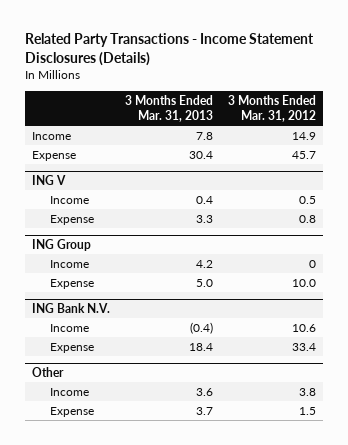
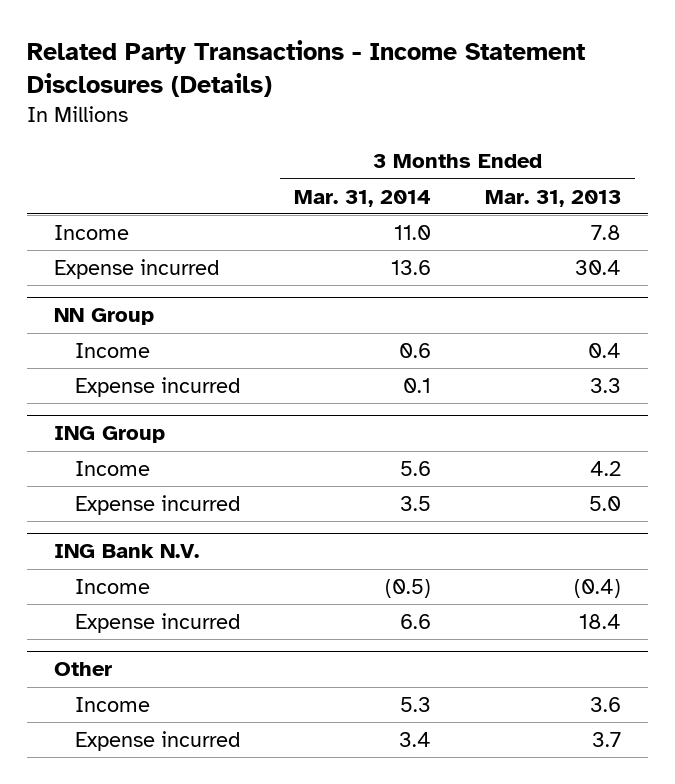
[228,95,317,123] 3 Months Ended Mar. 31, 2012 -> none
none -> [293,189,431,207] Mar. 31, 2014
[32,175,67,186] ING V -> none
[32,150,77,161] Expense -> [54,258,220,279] Expense incurred
none -> [54,308,155,326] NN Group
[49,214,94,225] Expense -> [74,376,240,397] Expense incurred
[49,278,94,289] Expense -> [74,494,240,515] Expense incurred
[49,342,94,353] Expense -> [74,612,240,633] Expense incurred
[49,406,94,417] Expense -> [74,730,240,751] Expense incurred

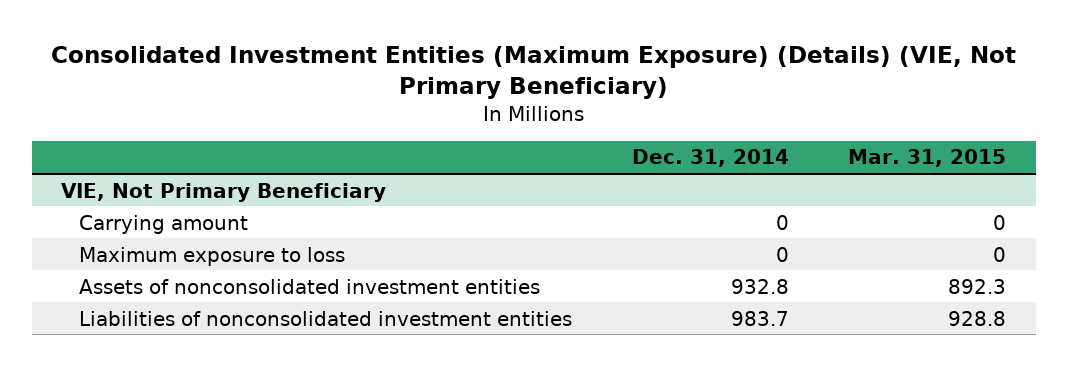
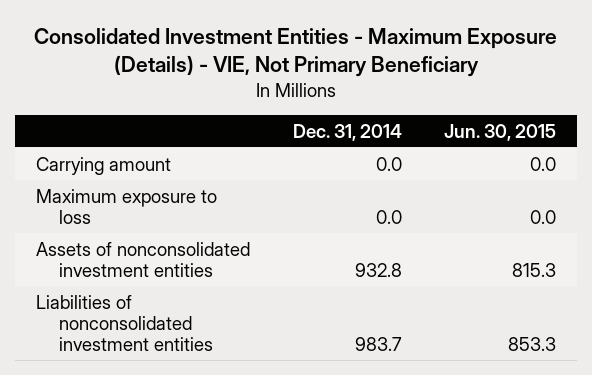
[50,45,1016,99] Consolidated Investment Entities (Maximum Exposure) (Details) (VIE, Not Primary Beneficiary) -> [34,27,558,78] Consolidated Investment Entities - Maximum Exposure (Details) - VIE, Not Primary Beneficiary
[848,149,1007,168] Mar. 31, 2015 -> none
none -> [443,123,556,141] Jun. 30, 2015
[61,182,387,202] VIE, Not Primary Beneficiary -> none
[775,214,789,230] 0 -> [375,156,402,171] 0.0
[775,246,789,262] 0 -> [375,209,402,224] 0.0

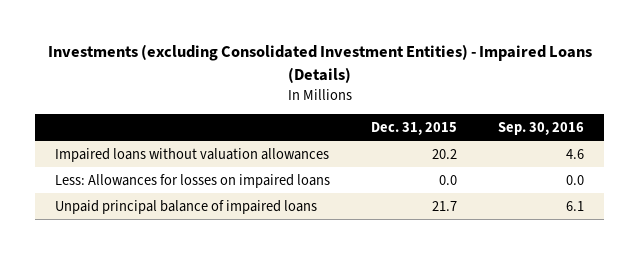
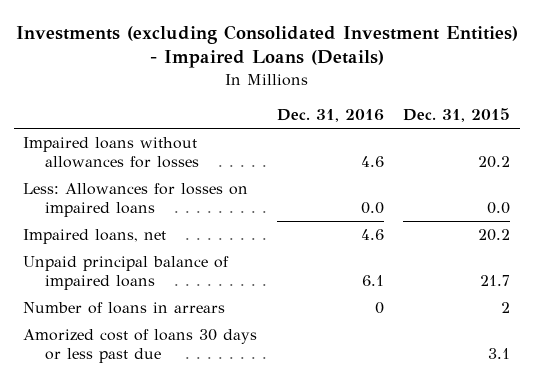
[497,122,584,136] Sep. 30, 2016 -> none
none -> [276,109,384,123] Dec. 31, 2016
[55,147,330,162] Impaired loans without valuation allowances -> [23,137,199,169] Impaired loans without allowances for losses
none -> [23,229,167,245] Impaired loans, net
none -> [23,302,226,315] Number of loans in arrears
none -> [23,329,258,364] Amorized cost of loans 30 days or less past due

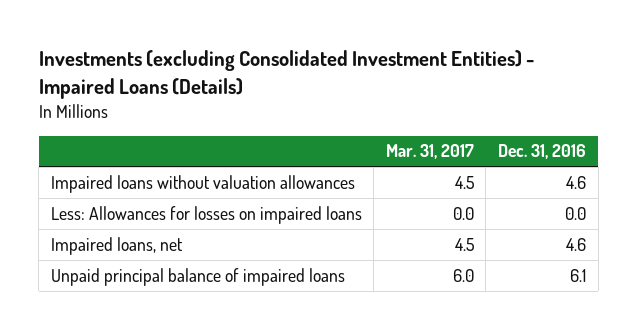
[403,108,511,123] Dec. 31, 2015 -> none
none -> [385,144,474,160] Mar. 31, 2017
[23,137,199,169] Impaired loans without allowances for losses -> [50,174,355,193] Impaired loans without valuation allowances
[23,302,226,315] Number of loans in arrears -> none
[23,329,258,364] Amorized cost of loans 30 days or less past due -> none

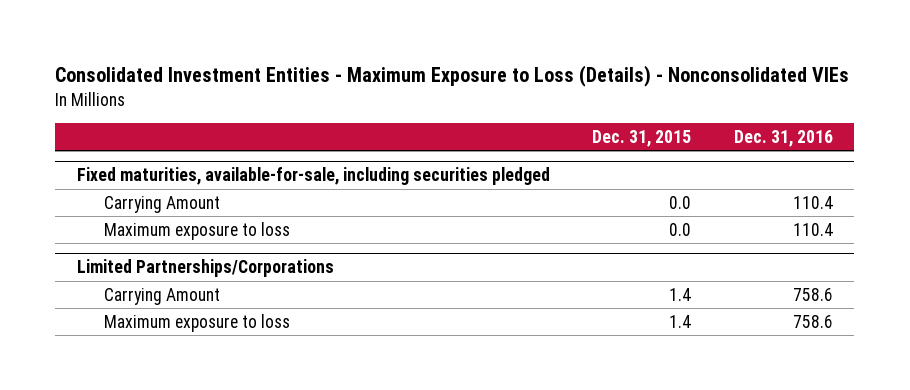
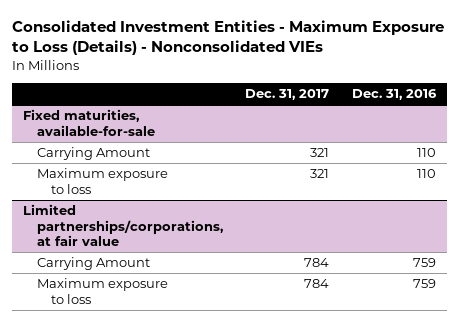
[592,130,692,148] Dec. 31, 2015 -> none
none -> [245,89,330,101] Dec. 31, 2017
[76,167,550,186] Fixed maturities, available-for-sale, including securities pledged -> [23,109,155,136] Fixed maturities, available-for-sale
[793,195,834,209] 110.4 -> [416,148,436,158] 110
[793,222,834,236] 110.4 -> [416,169,436,179] 110
[76,259,334,278] Limited Partnerships/Corporations -> [23,204,223,247] Limited partnerships/corporations, at fair value
[793,287,834,301] 758.6 -> [412,258,436,268] 759
[793,314,834,328] 758.6 -> [412,279,436,289] 759

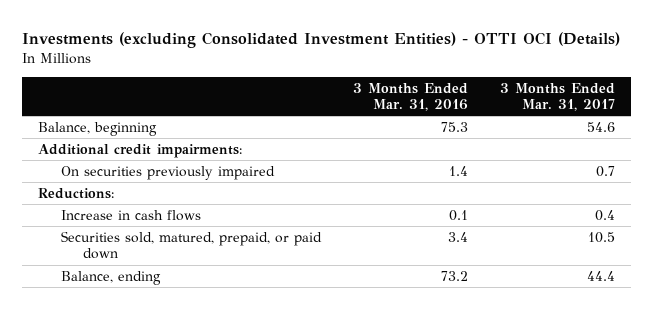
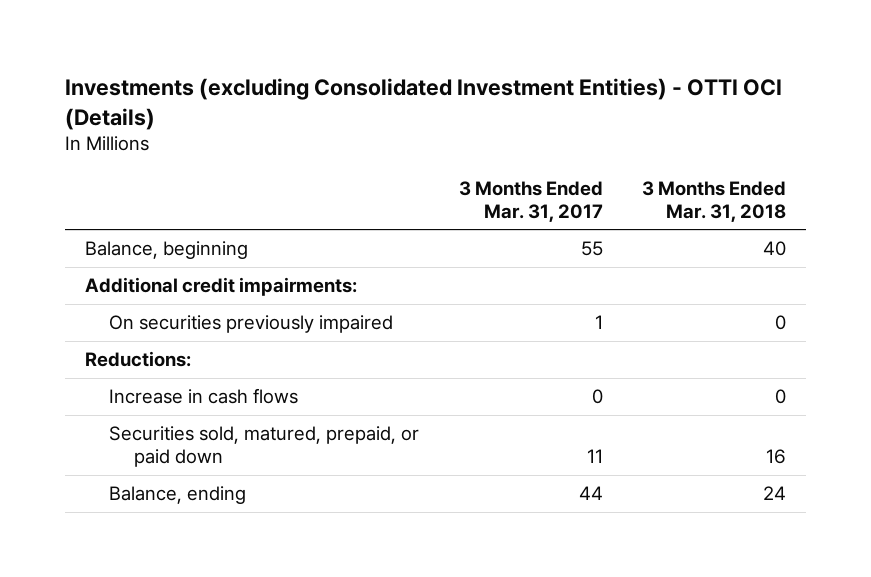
[352,82,468,111] 3 Months Ended Mar. 31, 2016 -> none
none -> [642,180,787,222] 3 Months Ended Mar. 31, 2018
[586,121,615,132] 54.6 -> [580,241,603,257] 55
[595,165,615,177] 0.7 -> [594,315,603,330] 1
[594,209,615,221] 0.4 -> [591,389,603,405] 0
[587,231,615,243] 10.5 -> [586,449,603,464] 11
[586,270,615,281] 44.4 -> [578,486,603,501] 44

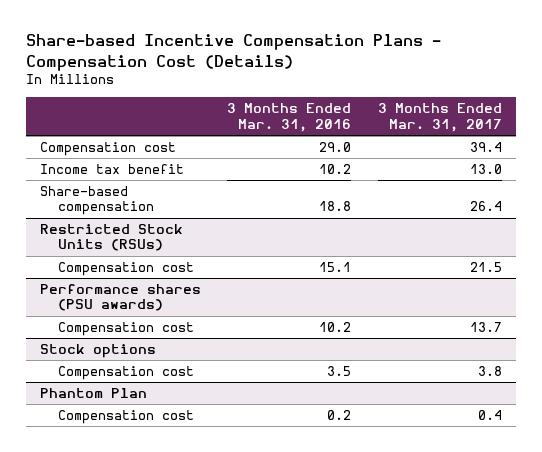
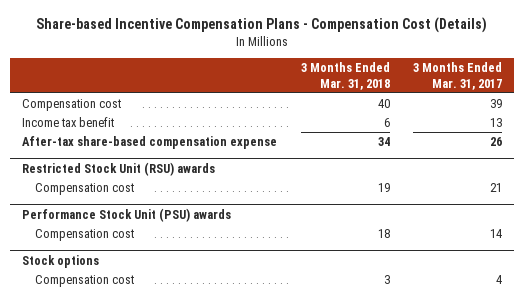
[227,103,352,132] 3 Months Ended Mar. 31, 2016 -> none
none -> [300,61,390,90] 3 Months Ended Mar. 31, 2018
[470,142,503,153] 39.4 -> [490,99,503,109] 39
[470,164,503,175] 13.0 -> [490,118,503,128] 13
[39,186,155,216] Share-based compensation -> [21,136,277,150] After-tax share-based compensation expense
[470,201,503,212] 26.4 -> [490,137,503,147] 26
[39,224,183,252] Restricted Stock Units (RSUs) -> [21,161,215,176] Restricted Stock Unit (RSU) awards
[470,262,503,273] 21.5 -> [490,183,503,193] 21
[39,284,201,312] Performance shares (PSU awards) -> [21,207,231,222] Performance Stock Unit (PSU) awards
[470,322,503,333] 13.7 -> [490,229,503,239] 14
[39,388,147,399] Phantom Plan -> none
[58,410,195,425] Compensation cost -> none
[478,366,503,377] 3.8 -> [496,275,503,285] 4

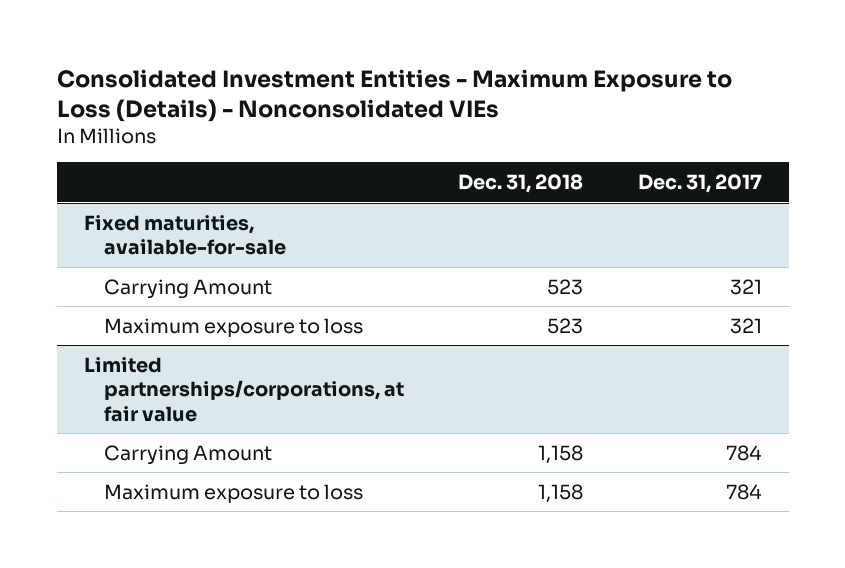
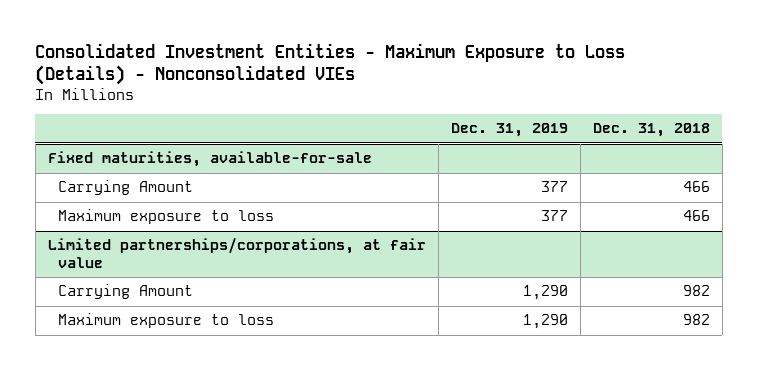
[637,174,762,194] Dec. 31, 2017 -> none
none -> [450,123,568,138] Dec. 31, 2019
[547,278,584,295] 523 -> [682,181,710,193] 466
[547,317,584,334] 523 -> [682,210,710,222] 466
[538,444,584,464] 1,158 -> [682,285,710,297] 982
[538,483,584,503] 1,158 -> [682,314,710,326] 982

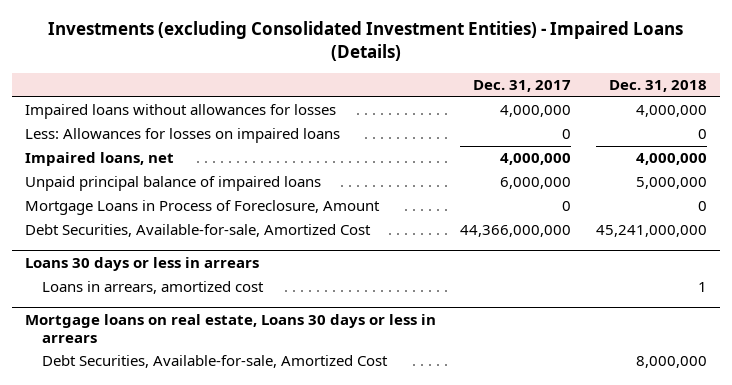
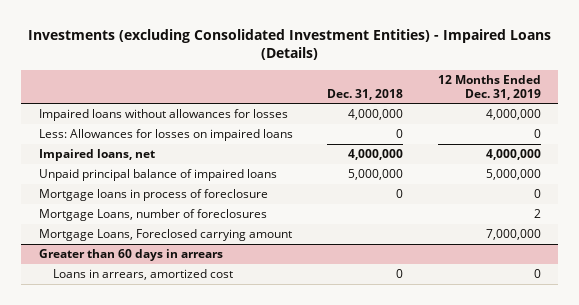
[473,80,572,93] Dec. 31, 2017 -> none
none -> [437,74,541,100] 12 Months Ended Dec. 31, 2019
[24,224,371,238] Debt Securities, Available-for-sale, Amortized Cost -> none
[24,257,259,272] Loans 30 days or less in arrears -> none
[24,314,436,343] Mortgage loans on real estate, Loans 30 days or less in arrears -> none
[42,355,389,369] Debt Securities, Available-for-sale, Amortized Cost -> none
[24,200,380,216] Mortgage Loans in Process of Foreclosure, Amount -> [38,188,268,201] Mortgage loans in process of foreclosure
none -> [38,208,267,221] Mortgage Loans, number of foreclosures
none -> [38,228,292,241] Mortgage Loans, Foreclosed carrying amount
none -> [38,248,223,261] Greater than 60 days in arrears
[698,282,708,293] 1 -> [396,268,404,278] 0

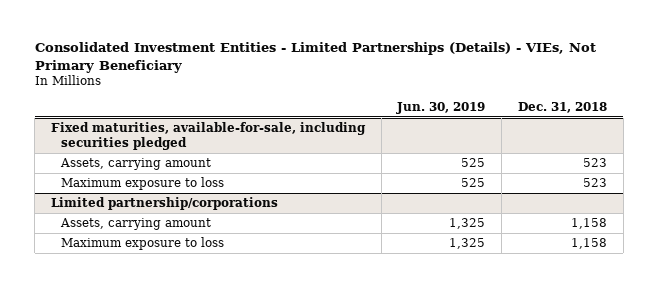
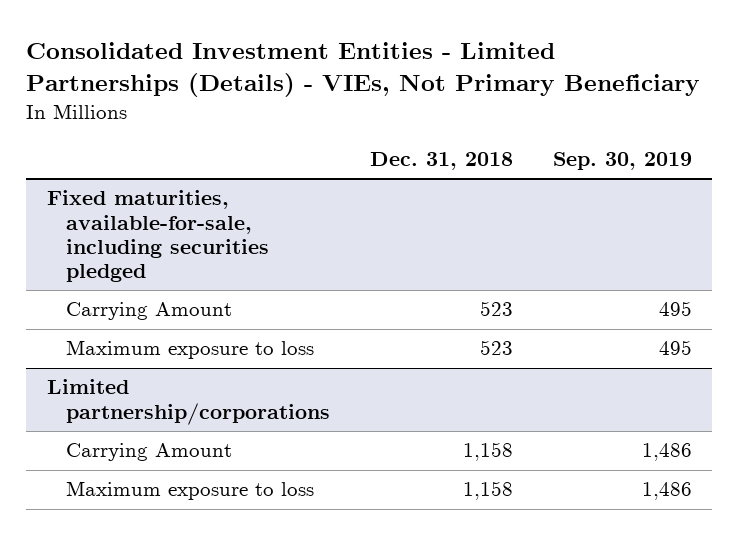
[396,101,486,114] Jun. 30, 2019 -> none
none -> [553,152,693,171] Sep. 30, 2019
[60,158,212,171] Assets, carrying amount -> [66,302,233,321] Carrying Amount
[60,218,212,231] Assets, carrying amount -> [66,443,233,462] Carrying Amount

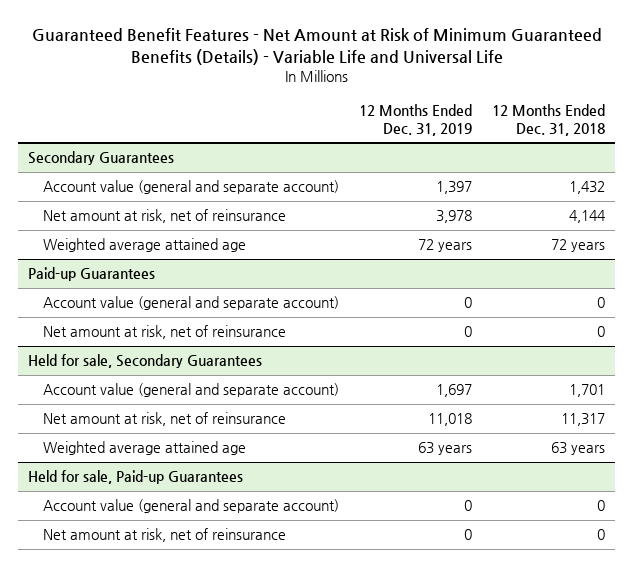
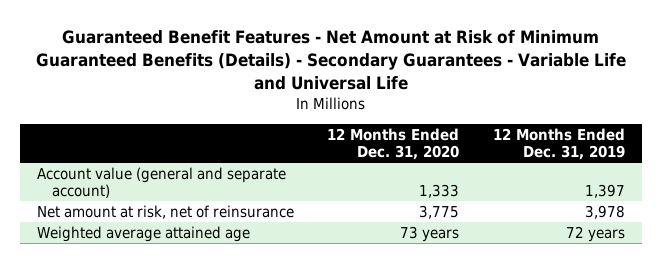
[31,28,602,66] Guaranteed Benefit Features - Net Amount at Risk of Minimum Guaranteed Benefits (Details) - Variable Life and Universal Life -> [35,30,626,91] Guaranteed Benefit Features - Net Amount at Risk of Minimum Guaranteed Benefits (Details) - Secondary Guarantees - Variable Life and Universal Life
[492,103,606,136] 12 Months Ended Dec. 31, 2018 -> none
none -> [327,128,460,161] 12 Months Ended Dec. 31, 2020
[28,151,175,166] Secondary Guarantees -> none
[28,267,156,282] Paid-up Guarantees -> none
[43,296,340,311] Account value (general and separate account) -> none
[43,325,287,340] Net amount at risk, net of reinsurance -> none
[28,354,263,369] Held for sale, Secondary Guarantees -> none
[43,383,340,398] Account value (general and separate account) -> none
[43,412,287,427] Net amount at risk, net of reinsurance -> none
[43,441,247,456] Weighted average attained age -> none
[28,470,244,485] Held for sale, Paid-up Guarantees -> none
[43,499,340,514] Account value (general and separate account) -> none
[43,528,287,543] Net amount at risk, net of reinsurance -> none

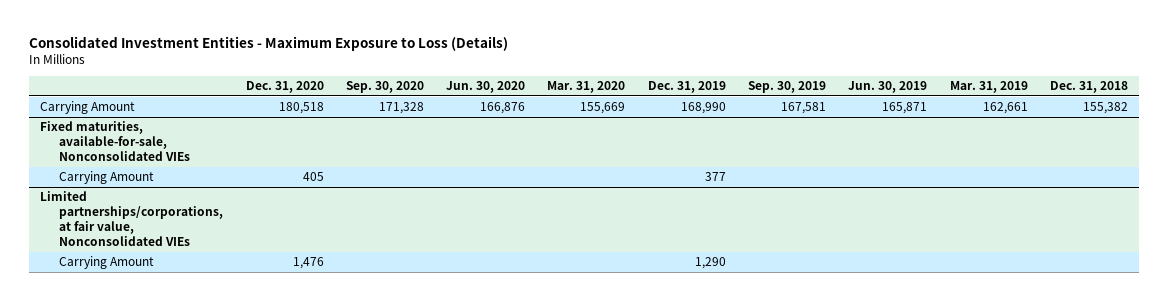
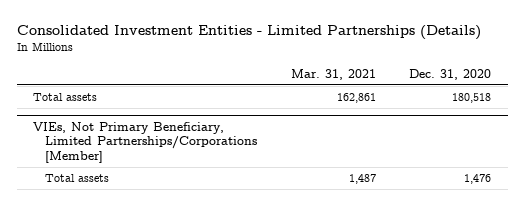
[29,35,509,51] Consolidated Investment Entities - Maximum Exposure to Loss (Details) -> [16,25,481,41] Consolidated Investment Entities - Limited Partnerships (Details)
[345,81,424,94] Sep. 30, 2020 -> none
[446,81,526,94] Jun. 30, 2020 -> none
[547,81,626,94] Mar. 31, 2020 -> none
[647,81,726,94] Dec. 31, 2019 -> none
[748,81,827,94] Sep. 30, 2019 -> none
[848,81,928,94] Jun. 30, 2019 -> none
[949,81,1028,94] Mar. 31, 2019 -> none
[1049,81,1128,94] Dec. 31, 2018 -> none
none -> [290,69,376,81] Mar. 31, 2021
[40,121,191,162] Fixed maturities, available-for-sale, Nonconsolidated VIEs -> none
[59,171,155,185] Carrying Amount -> none
[40,191,224,247] Limited partnerships/corporations, at fair value, Nonconsolidated VIEs -> none
[40,101,136,115] Carrying Amount -> [33,93,98,102] Total assets
none -> [33,121,258,164] VIEs, Not Primary Beneficiary, Limited Partnerships/Corporations [Member]
[59,256,155,270] Carrying Amount -> [45,174,110,183] Total assets

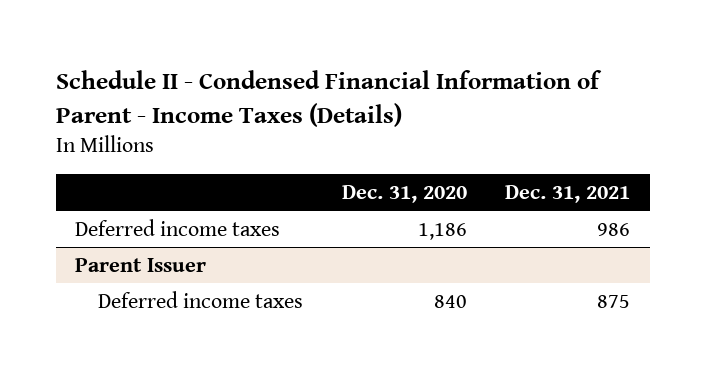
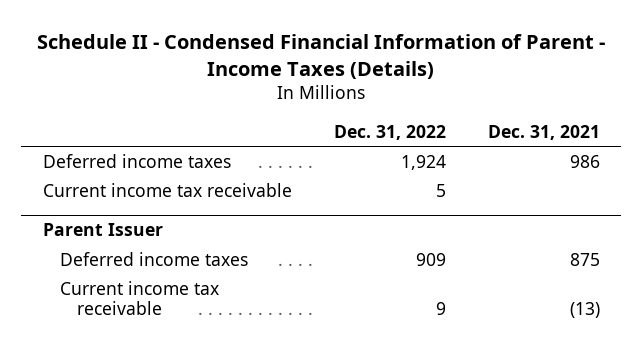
[341,184,467,203] Dec. 31, 2020 -> none
none -> [333,124,446,140] Dec. 31, 2022
none -> [42,182,292,197] Current income tax receivable
none -> [59,280,219,316] Current income tax receivable

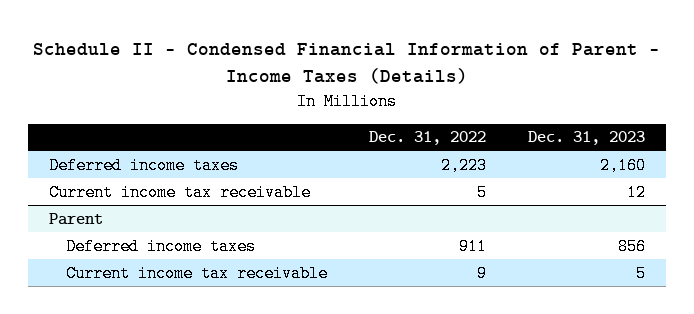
[488,124,601,140] Dec. 31, 2021 -> none
none -> [528,131,646,146] Dec. 31, 2023
[400,154,446,170] 1,924 -> [441,156,488,174] 2,223
[42,223,163,237] Parent Issuer -> [48,212,103,225] Parent
[415,252,446,266] 909 -> [459,237,488,255] 911

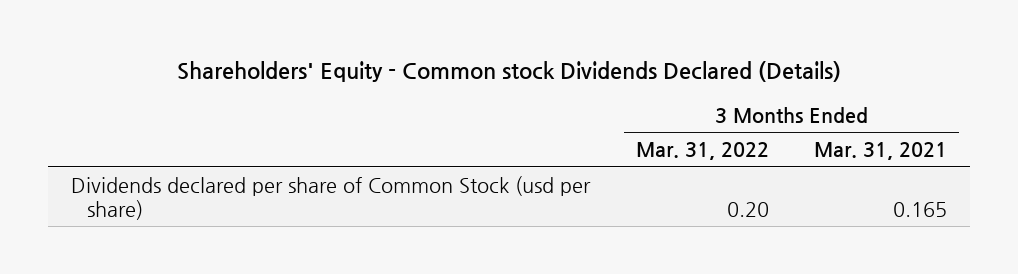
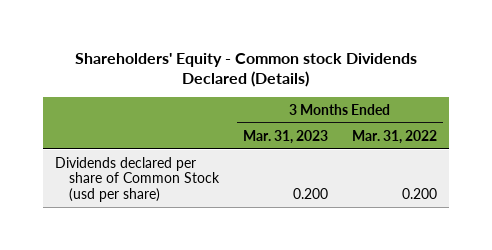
[814,142,948,161] Mar. 31, 2021 -> none
none -> [242,129,328,144] Mar. 31, 2023
[726,201,769,217] 0.20 -> [402,187,438,199] 0.200

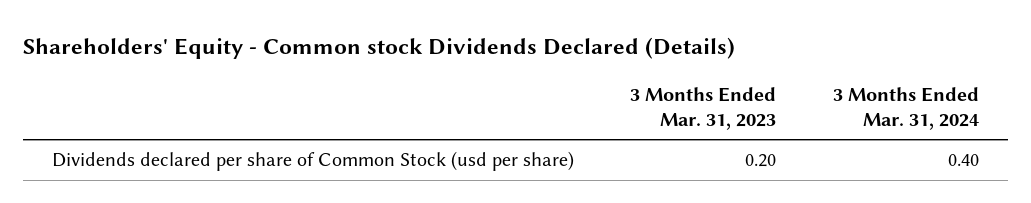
[352,129,438,144] Mar. 31, 2022 -> none
none -> [833,86,980,130] 3 Months Ended Mar. 31, 2024
[292,187,328,199] 0.200 -> [745,154,777,168] 0.20

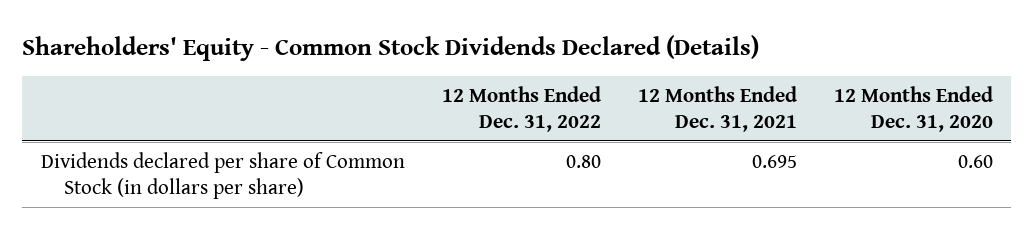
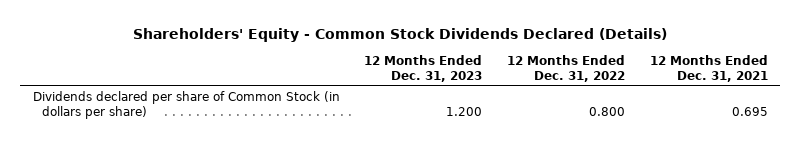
[833,85,993,133] 12 Months Ended Dec. 31, 2020 -> none
none -> [364,55,483,83] 12 Months Ended Dec. 31, 2023
[565,154,601,168] 0.80 -> [589,107,626,117] 0.800

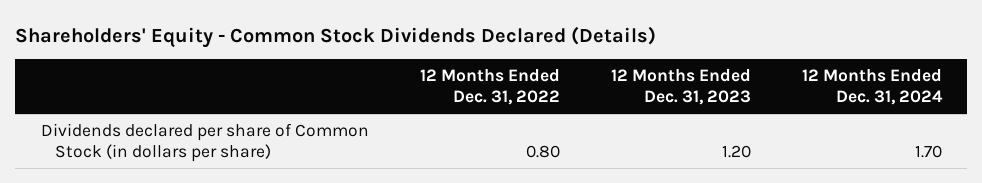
[649,55,768,83] 12 Months Ended Dec. 31, 2021 -> none
none -> [801,69,943,105] 12 Months Ended Dec. 31, 2024
[446,107,483,117] 1.200 -> [721,144,751,158] 1.20
[589,107,626,117] 0.800 -> [525,144,560,158] 0.80

